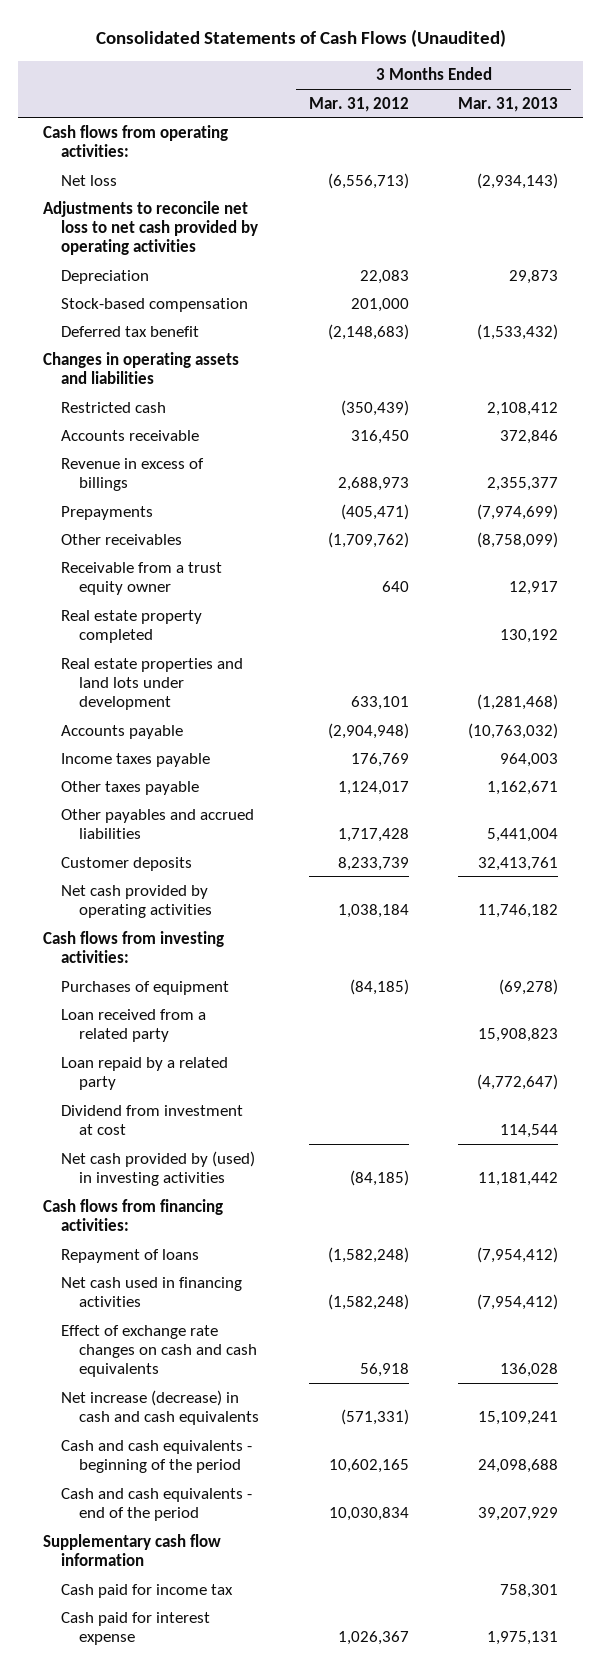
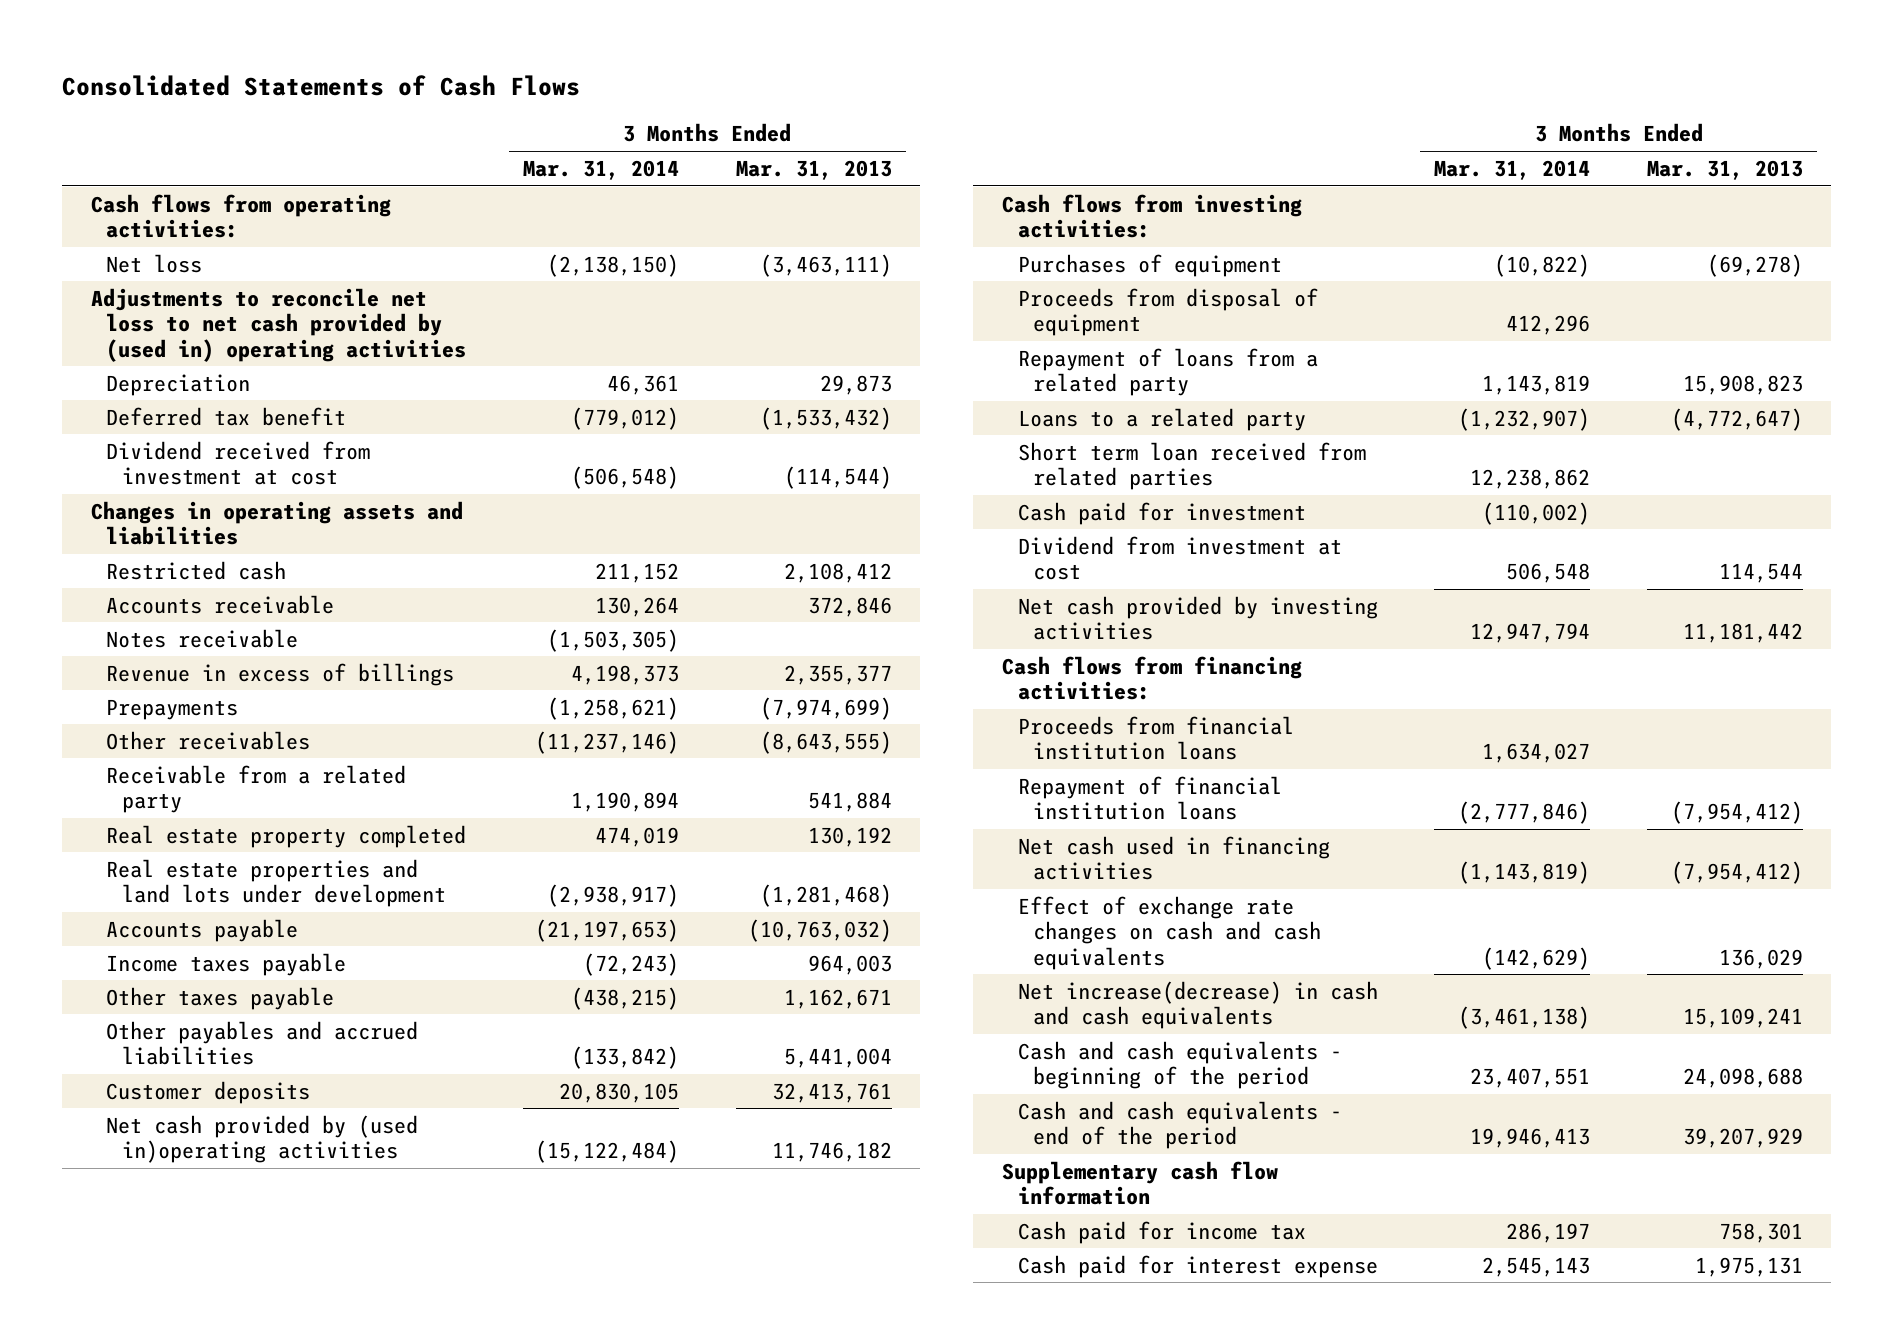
[95,29,506,48] Consolidated Statements of Cash Flows (Unaudited) -> [62,75,581,97] Consolidated Statements of Cash Flows
[308,96,409,112] Mar. 31, 2012 -> none
none -> [523,159,680,180] Mar. 31, 2014
[477,172,559,189] (2,934,143) -> [759,253,892,277] (3,463,111)
[42,200,259,256] Adjustments to reconcile net loss to net cash provided by operating activities -> [90,287,467,362] Adjustments to reconcile net loss to net cash provided by (used in) operating activities
[61,297,249,312] Stock-based compensation -> none
none -> [106,440,371,486] Dividend received from investment at cost
none -> [106,628,299,648] Notes receivable
[477,531,559,548] (8,758,099) -> [759,730,892,754] (8,643,555)
[61,561,223,595] Receivable from a trust equity owner -> [106,764,407,814] Receivable from a related party
[509,580,559,595] 12,917 -> [807,792,892,813] 541,884
[61,884,213,918] Net cash provided by operating activities -> [106,1114,419,1164] Net cash provided by (used in)operating activities
none -> [1017,287,1318,337] Proceeds from disposal of equipment
[61,1008,207,1042] Loan received from a related party -> [1017,347,1318,397] Repayment of loans from a related party
[61,1056,229,1090] Loan repaid by a related party -> [1017,407,1306,431] Loans to a related party
none -> [1017,441,1366,491] Short term loan received from related parties
none -> [1017,501,1306,525] Cash paid for investment
[61,1150,256,1186] Net cash provided by (used) in investing activities -> [1017,595,1378,641] Net cash provided by investing activities
none -> [1017,715,1294,761] Proceeds from financial institution loans
[61,1248,200,1263] Repayment of loans -> [1017,775,1282,821] Repayment of financial institution loans
[500,1363,559,1378] 136,028 -> [1718,948,1803,969] 136,029
[61,1389,260,1425] Net increase (decrease) in cash and cash equivalents -> [1017,980,1378,1030] Net increase(decrease) in cash and cash equivalents

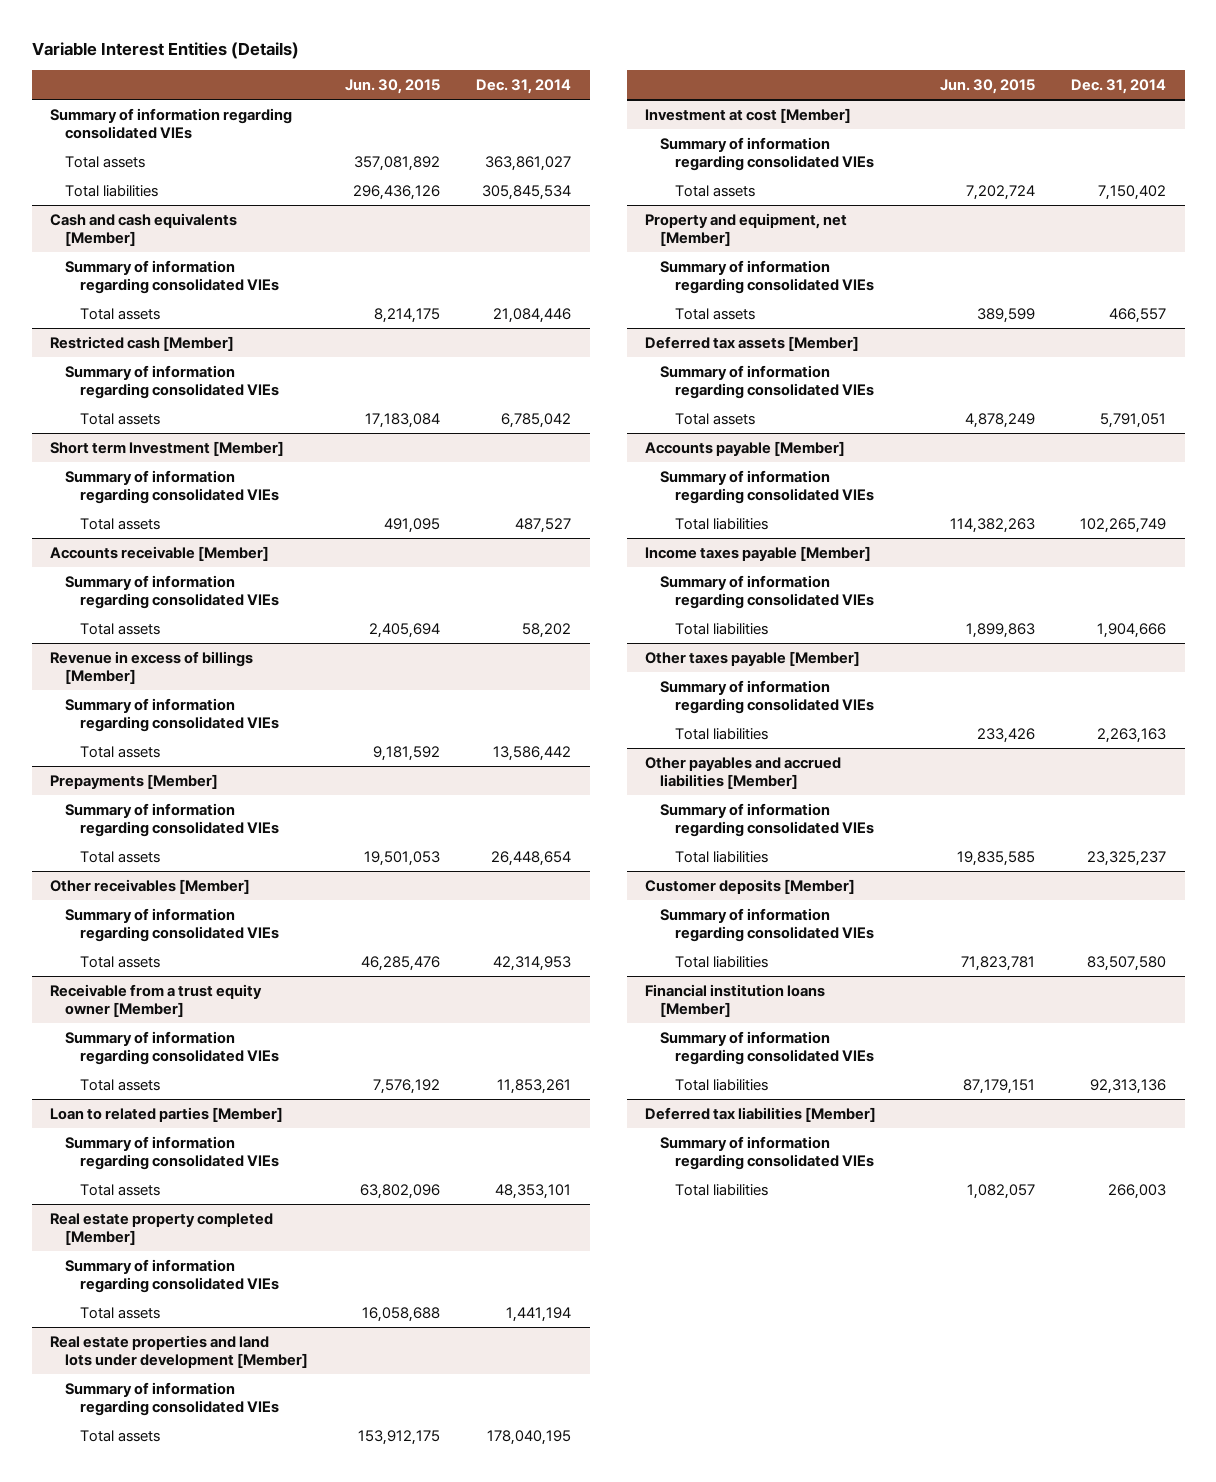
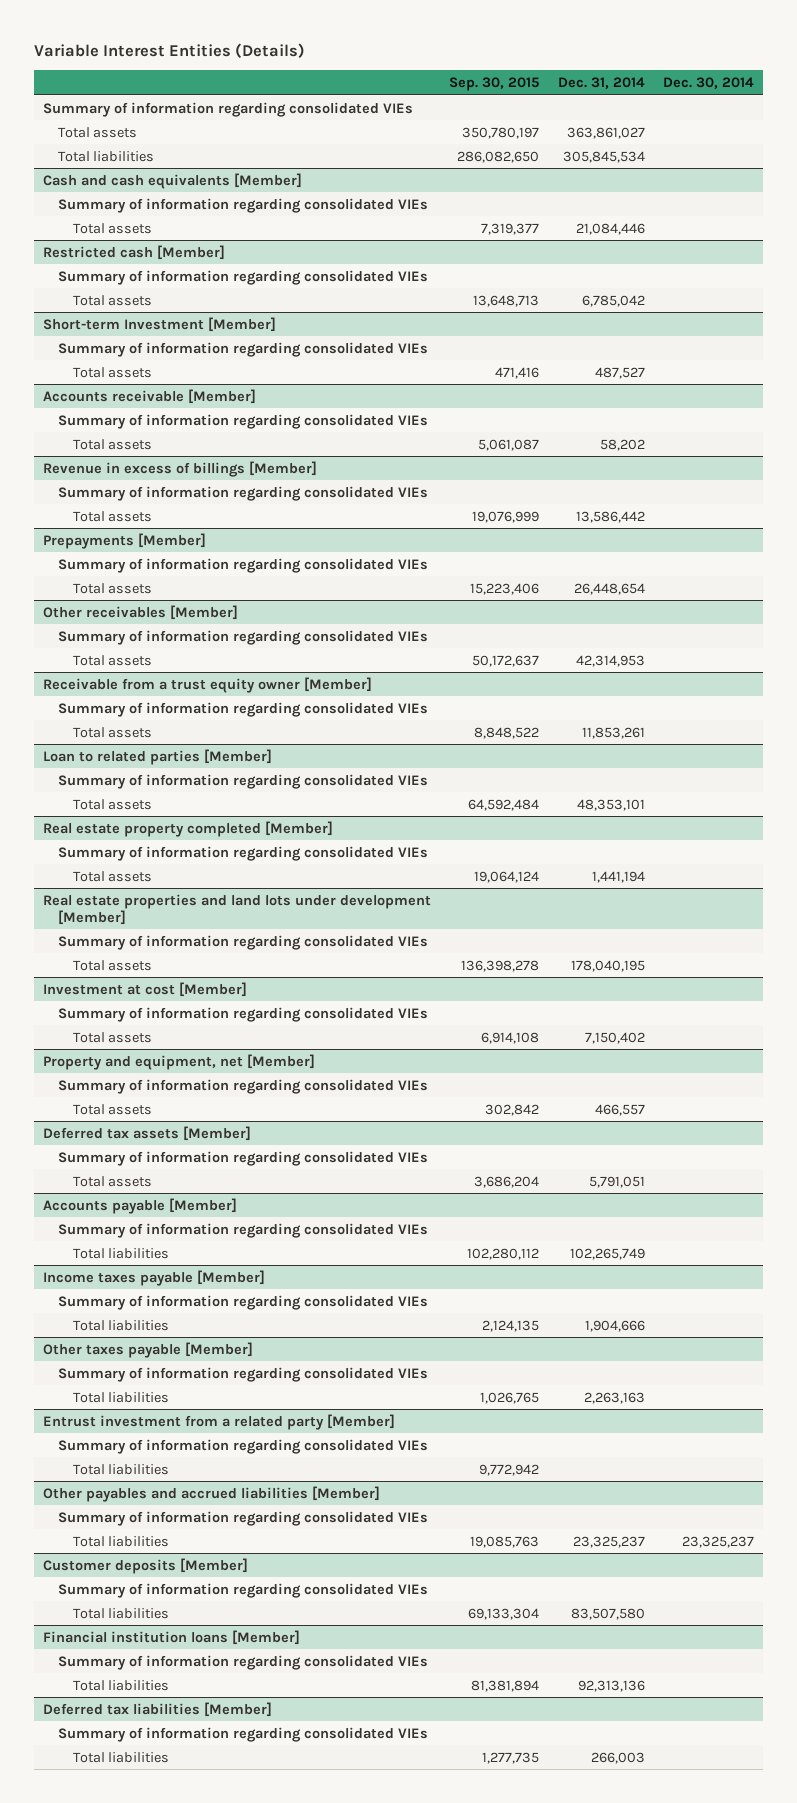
[344,78,440,94] Jun. 30, 2015 -> none
none -> [449,77,540,92] Sep. 30, 2015
none -> [662,77,754,90] Dec. 30, 2014
[50,440,285,456] Short term Investment [Member] -> [43,316,277,332] Short-term Investment [Member]
none -> [43,1413,396,1430] Entrust investment from a related party [Member]
none -> [58,1438,429,1454] Summary of information regarding consolidated VIEs
none -> [73,1463,170,1475] Total liabilities

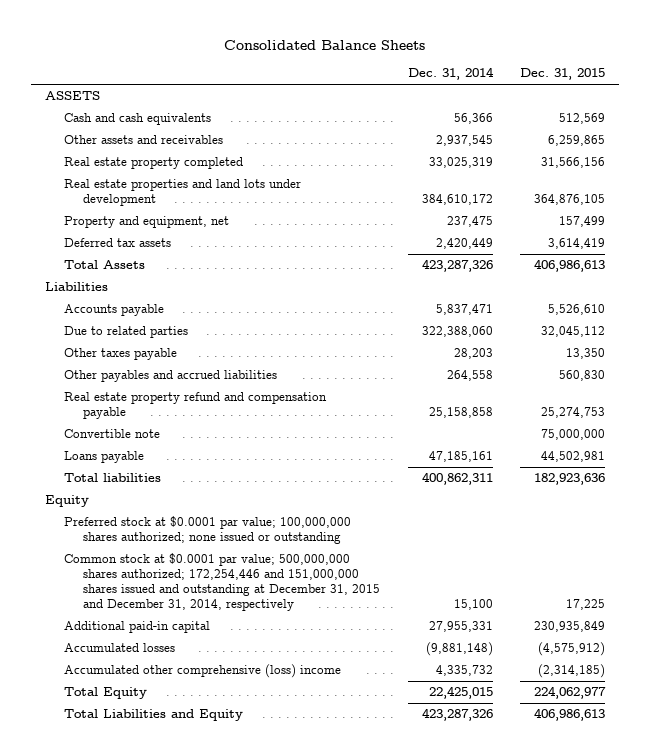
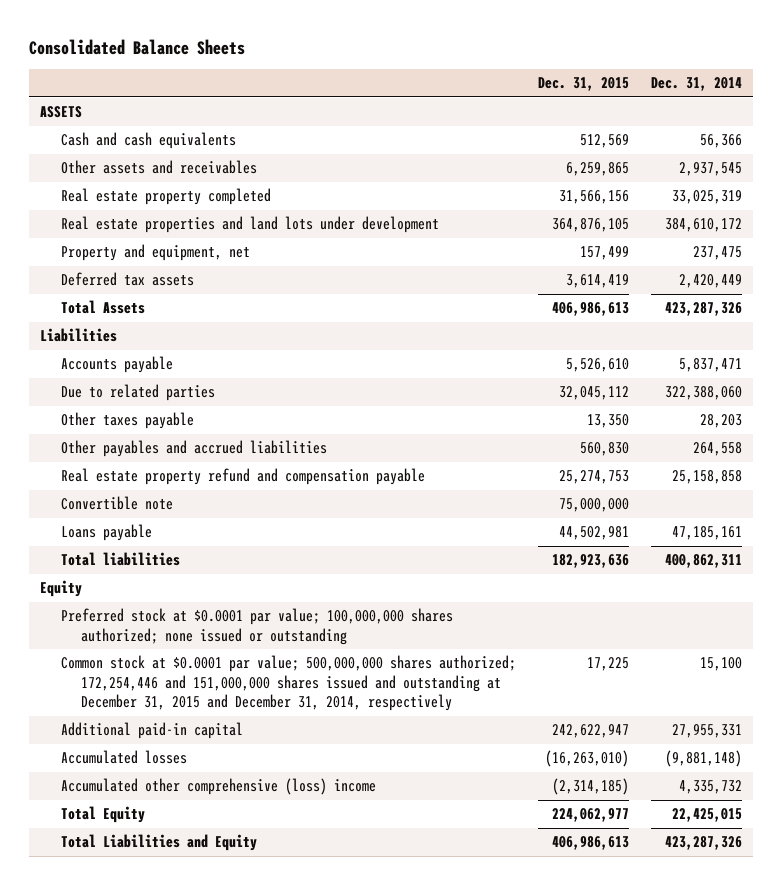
[533,621,605,633] 230,935,849 -> [551,724,629,739] 242,622,947
[537,642,605,657] (4,575,912) -> [544,750,629,768] (16,263,010)

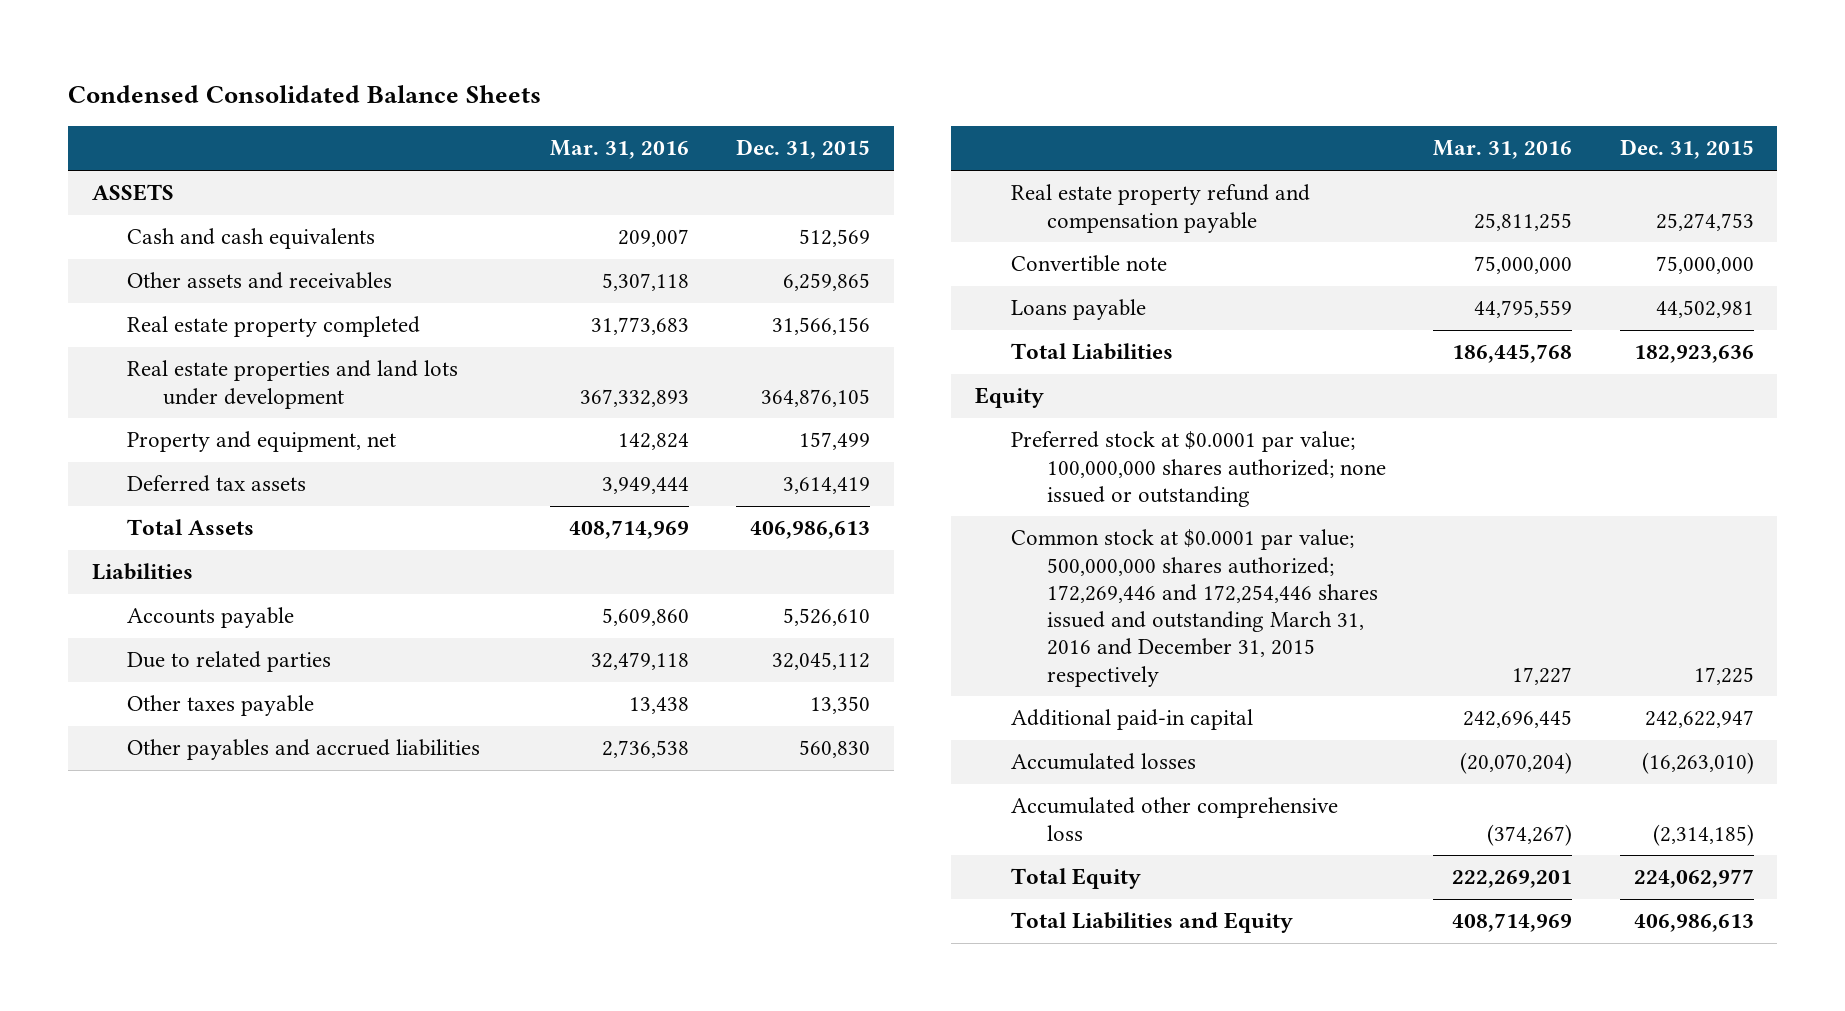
[29,38,246,55] Consolidated Balance Sheets -> [67,85,541,104] Condensed Consolidated Balance Sheets
[650,77,742,92] Dec. 31, 2014 -> none
none -> [549,140,689,160] Mar. 31, 2016
[60,552,180,567] Total liabilities -> [1010,343,1173,361] Total Liabilities
[60,655,516,712] Common stock at $0.0001 par value; 500,000,000 shares authorized; 172,254,446 and 151,000,000 shares issued and outstanding at December 31, 2015 and December 31, 2014, respectively -> [1010,529,1378,687] Common stock at $0.0001 par value; 500,000,000 shares authorized; 172,269,446 and 172,254,446 shares issued and outstanding March 31, 2016 and December 31, 2015 respectively
[60,778,376,796] Accumulated other comprehensive (loss) income -> [1010,797,1338,841] Accumulated other comprehensive loss

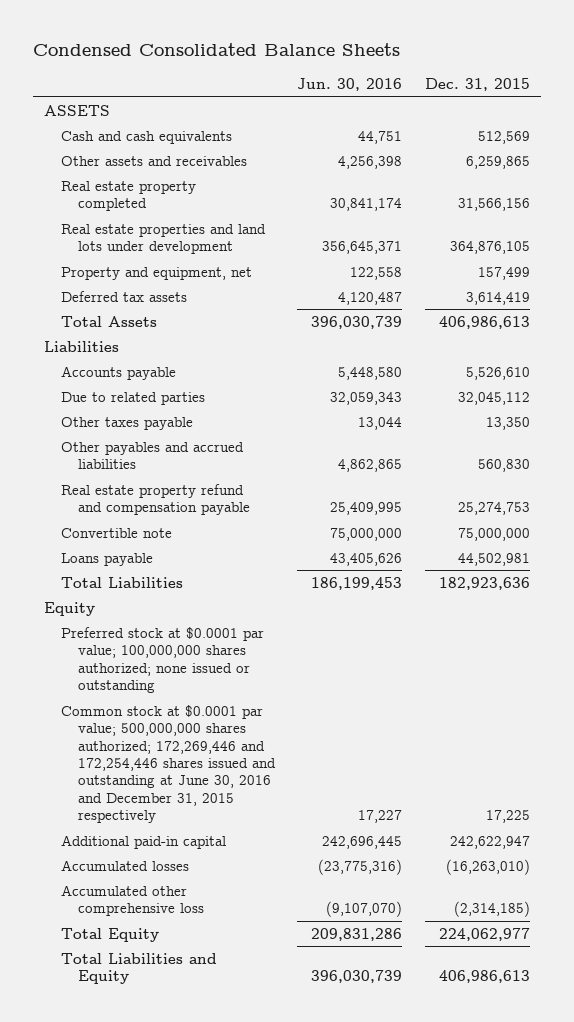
[549,140,689,160] Mar. 31, 2016 -> none
none -> [297,78,403,92] Jun. 30, 2016
[1010,529,1378,687] Common stock at $0.0001 par value; 500,000,000 shares authorized; 172,269,446 and 172,254,446 shares issued and outstanding March 31, 2016 and December 31, 2015 respectively -> [60,704,276,823] Common stock at $0.0001 par value; 500,000,000 shares authorized; 172,269,446 and 172,254,446 shares issued and outstanding at June 30, 2016 and December 31, 2015 respectively

